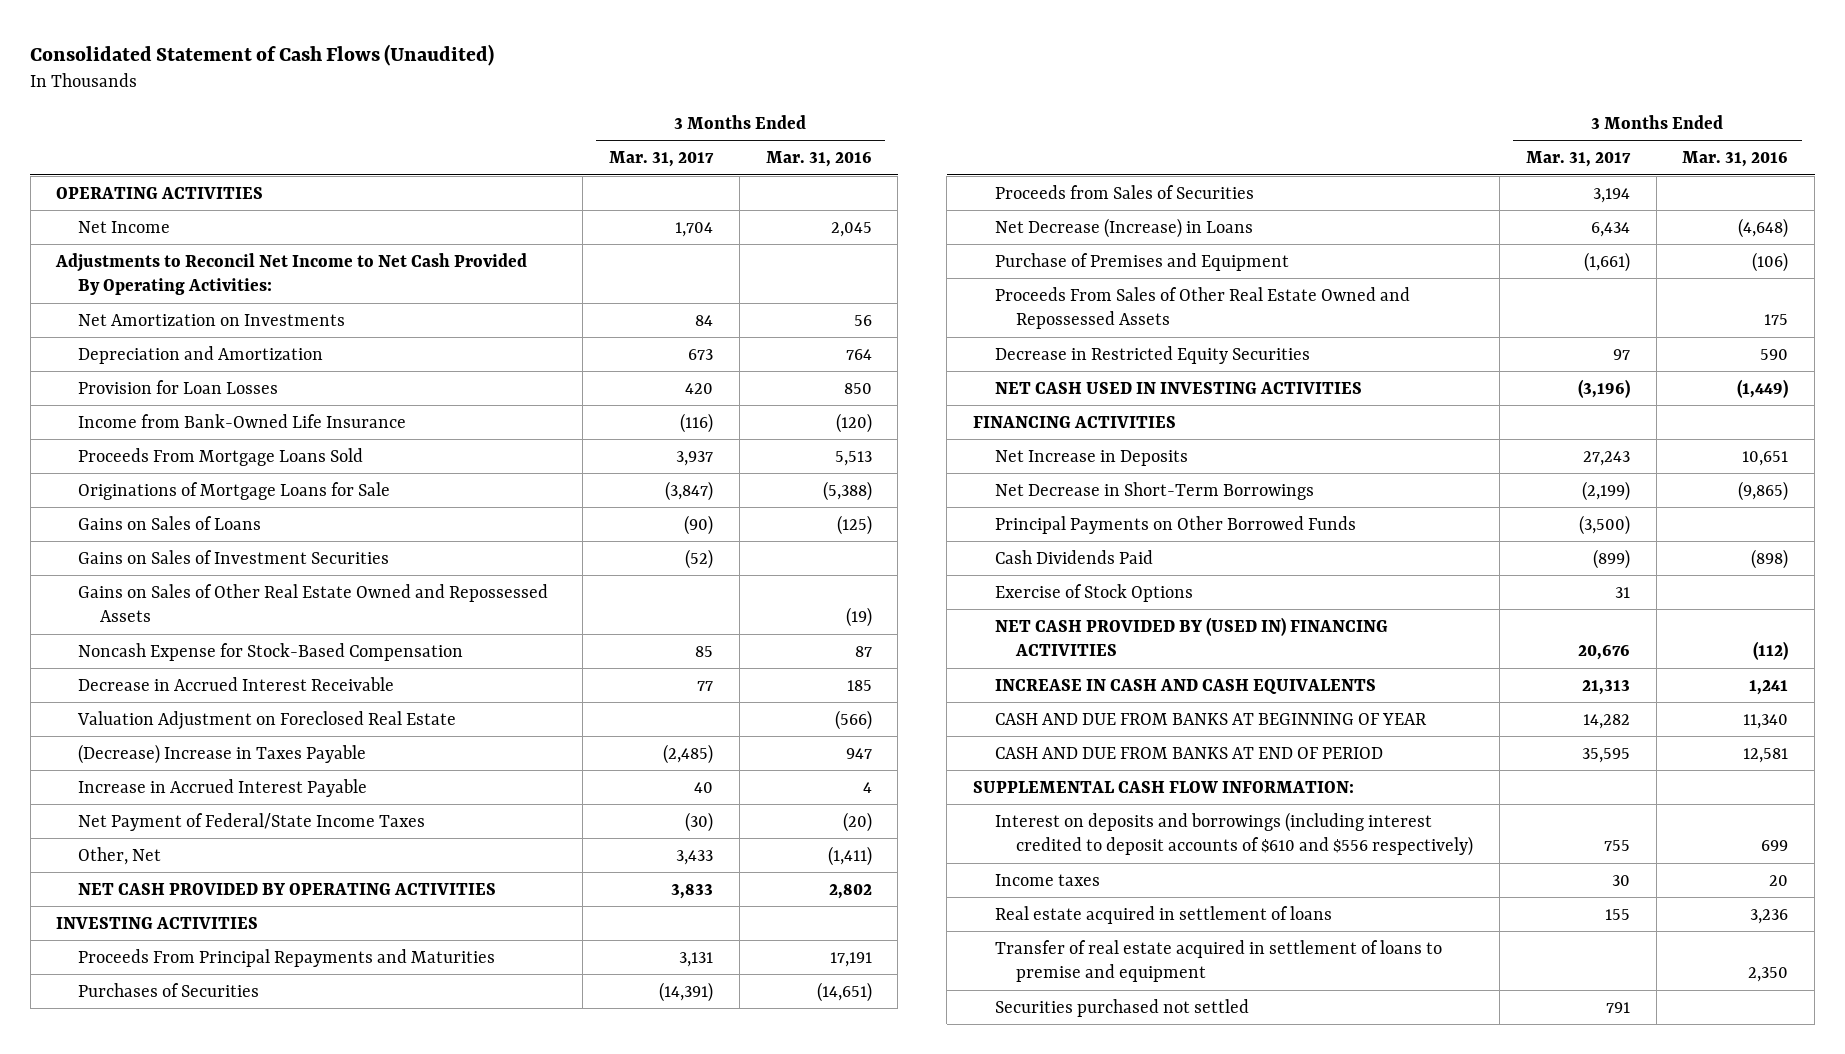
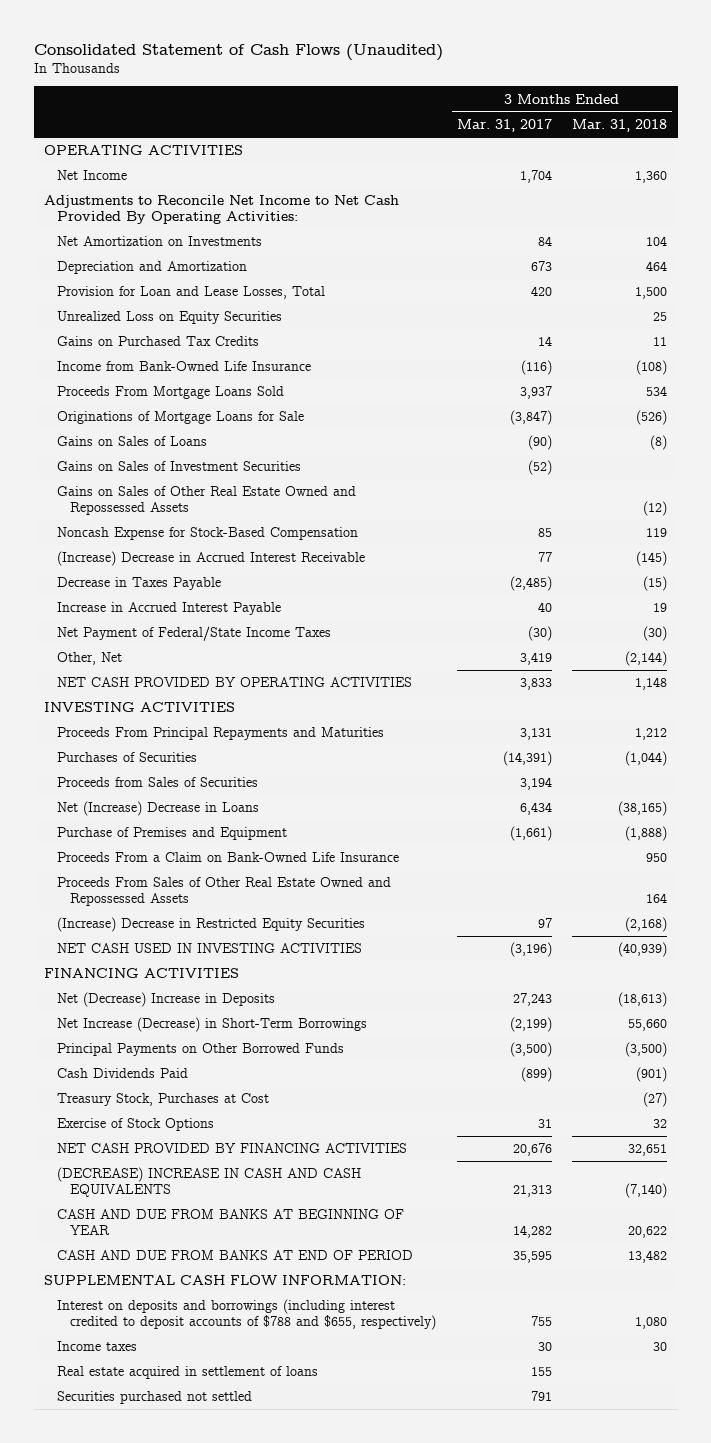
[765,151,872,168] Mar. 31, 2016 -> none
none -> [572,119,668,133] Mar. 31, 2018
[55,252,528,296] Adjustments to Reconcil Net Income to Net Cash Provided By Operating Activities: -> [43,195,399,225] Adjustments to Reconcile Net Income to Net Cash Provided By Operating Activities:
[77,379,278,394] Provision for Loan Losses -> [57,286,326,300] Provision for Loan and Lease Losses, Total
none -> [57,311,283,325] Unrealized Loss on Equity Securities
none -> [57,336,260,347] Gains on Purchased Tax Credits
[76,710,456,730] Valuation Adjustment on Foreclosed Real Estate -> none
[77,676,394,691] Decrease in Accrued Interest Receivable -> [57,551,366,567] (Increase) Decrease in Accrued Interest Receivable
[77,743,366,764] (Decrease) Increase in Taxes Payable -> [57,577,222,591] Decrease in Taxes Payable
[676,849,714,865] 3,433 -> [519,652,552,666] 3,419
[994,217,1253,238] Net Decrease (Increase) in Loans -> [57,801,260,817] Net (Increase) Decrease in Loans
none -> [57,852,400,863] Proceeds From a Claim on Bank-Owned Life Insurance
[994,345,1310,364] Decrease in Restricted Equity Securities -> [57,917,366,933] (Increase) Decrease in Restricted Equity Securities
[994,449,1188,466] Net Increase in Deposits -> [57,992,276,1008] Net (Decrease) Increase in Deposits
[994,481,1314,500] Net Decrease in Short-Term Borrowings -> [57,1017,368,1033] Net Increase (Decrease) in Short-Term Borrowings
none -> [57,1093,270,1107] Treasury Stock, Purchases at Cost
[994,616,1388,657] NET CASH PROVIDED BY (USED IN) FINANCING ACTIVITIES -> [57,1143,408,1154] NET CASH PROVIDED BY FINANCING ACTIVITIES
[994,678,1376,694] INCREASE IN CASH AND CASH EQUIVALENTS -> [57,1167,362,1198] (DECREASE) INCREASE IN CASH AND CASH EQUIVALENTS
[994,811,1474,857] Interest on deposits and borrowings (including interest credited to deposit accounts of $610 and $556 respectively) -> [57,1299,437,1331] Interest on deposits and borrowings (including interest credited to deposit accounts of $788 and $655, respectively)
[994,939,1442,983] Transfer of real estate acquired in settlement of loans to premise and equipment -> none

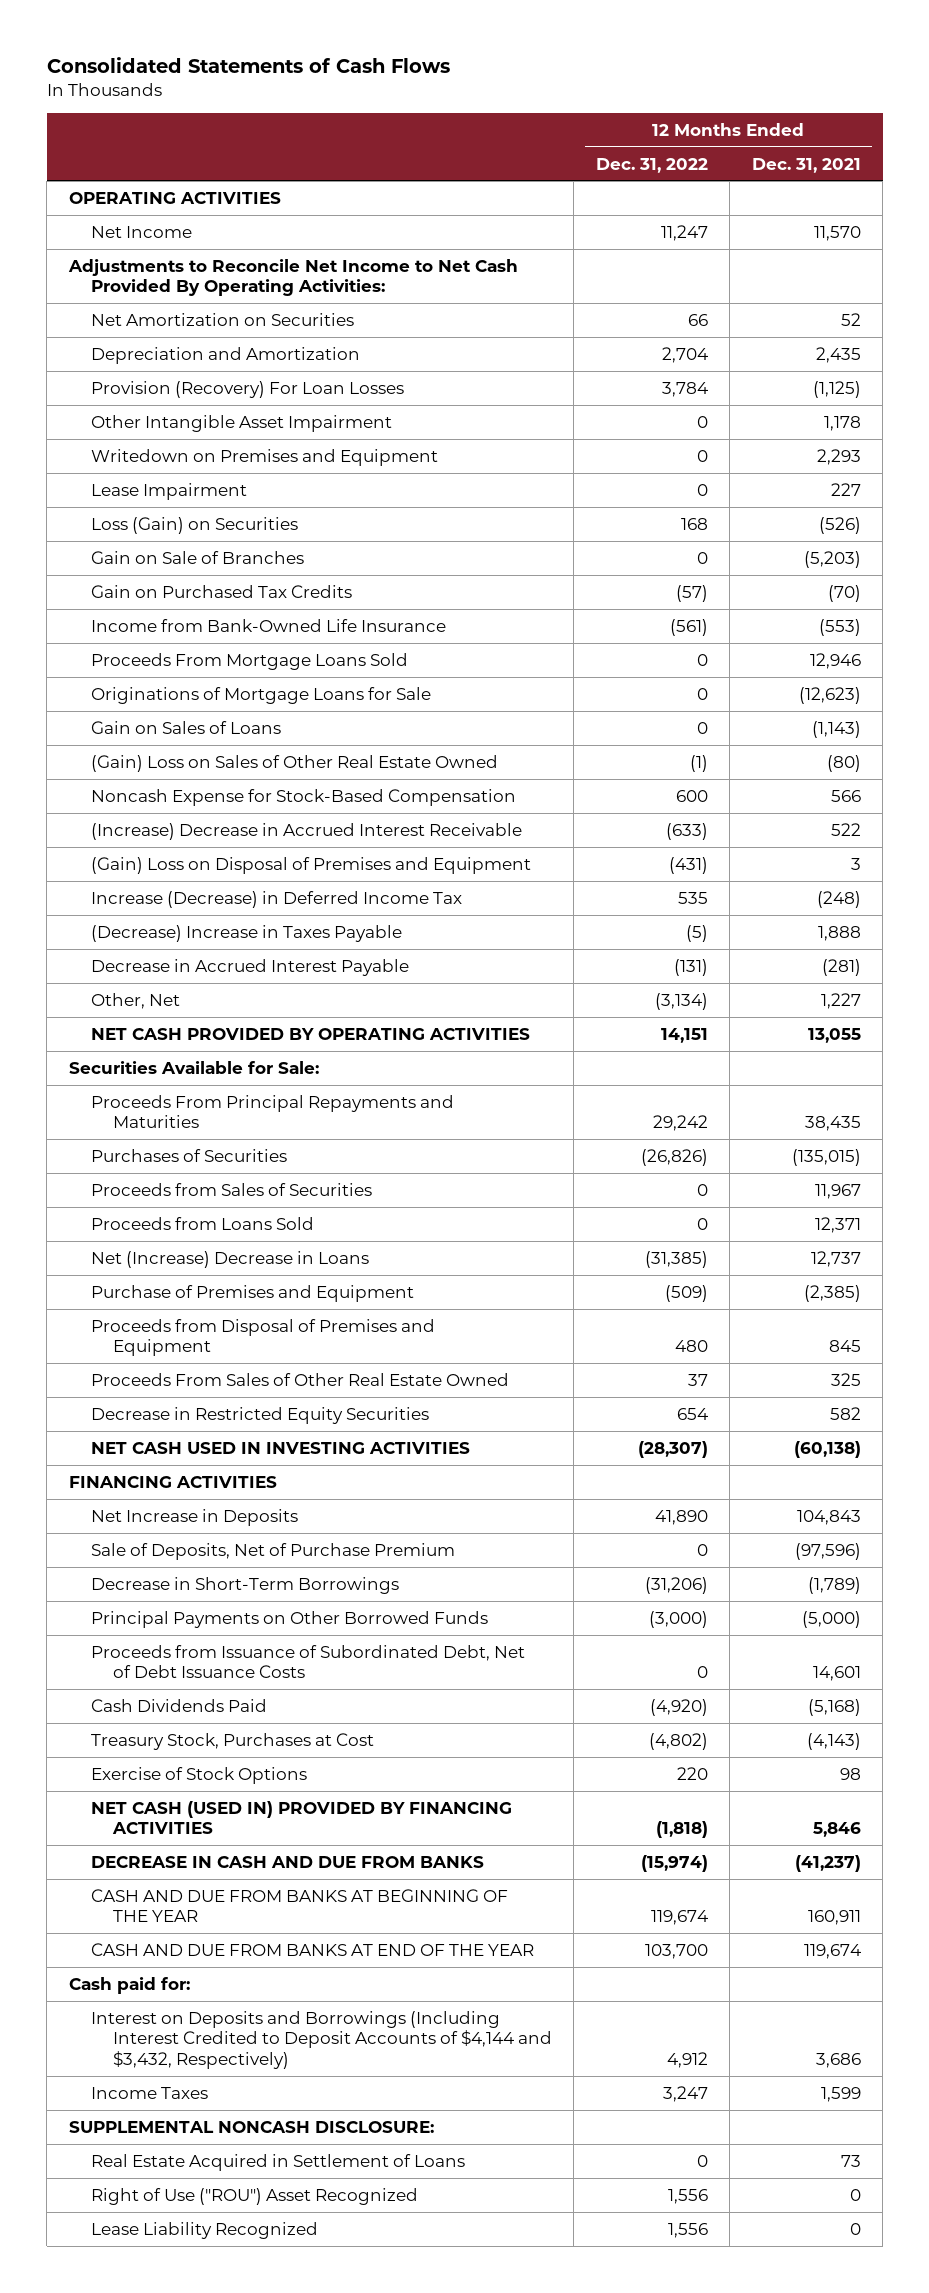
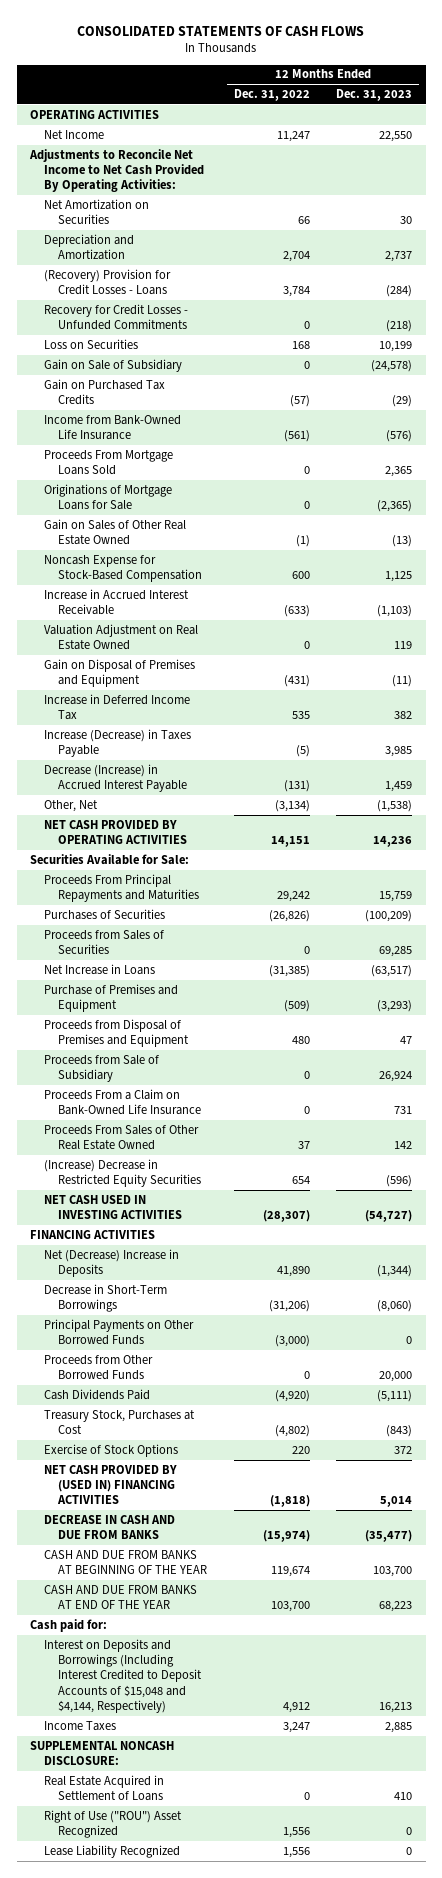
[46,57,450,74] Consolidated Statements of Cash Flows -> [77,25,365,36] CONSOLIDATED STATEMENTS OF CASH FLOWS
[751,157,861,173] Dec. 31, 2021 -> none
none -> [336,88,413,101] Dec. 31, 2023
[90,414,392,432] Other Intangible Asset Impairment -> none
[90,448,438,466] Writedown on Premises and Equipment -> none
[90,482,247,500] Lease Impairment -> none
[90,380,404,398] Provision (Recovery) For Loan Losses -> [44,268,172,296] (Recovery) Provision for Credit Losses - Loans
none -> [44,303,189,331] Recovery for Credit Losses - Unfunded Commitments
[90,516,298,534] Loss (Gain) on Securities -> [44,338,139,349] Loss on Securities
[90,550,304,564] Gain on Sale of Branches -> [44,358,183,372] Gain on Sale of Subsidiary
[90,720,281,734] Gain on Sales of Loans -> none
[90,754,498,772] (Gain) Loss on Sales of Other Real Estate Owned -> [44,518,187,546] Gain on Sales of Other Real Estate Owned
[90,822,522,840] (Increase) Decrease in Accrued Interest Receivable -> [44,588,190,616] Increase in Accrued Interest Receivable
none -> [44,623,199,651] Valuation Adjustment on Real Estate Owned
[90,856,531,874] (Gain) Loss on Disposal of Premises and Equipment -> [44,658,196,688] Gain on Disposal of Premises and Equipment
[90,890,462,908] Increase (Decrease) in Deferred Income Tax -> [44,693,191,721] Increase in Deferred Income Tax
[90,924,402,942] (Decrease) Increase in Taxes Payable -> [44,728,192,758] Increase (Decrease) in Taxes Payable
[90,958,409,976] Decrease in Accrued Interest Payable -> [44,763,187,793] Decrease (Increase) in Accrued Interest Payable
[90,1216,314,1230] Proceeds from Loans Sold -> none
[90,1250,369,1268] Net (Increase) Decrease in Loans -> [44,963,156,975] Net Increase in Loans
none -> [44,1054,160,1083] Proceeds from Sale of Subsidiary
none -> [44,1088,201,1116] Proceeds From a Claim on Bank-Owned Life Insurance
[90,1406,429,1424] Decrease in Restricted Equity Securities -> [44,1158,201,1188] (Increase) Decrease in Restricted Equity Securities
[90,1542,455,1560] Sale of Deposits, Net of Purchase Premium -> none
[90,1508,298,1526] Net Increase in Deposits -> [44,1248,180,1278] Net (Decrease) Increase in Deposits
[90,1644,525,1679] Proceeds from Issuance of Subordinated Debt, Net of Debt Issuance Costs -> none
none -> [44,1354,154,1381] Proceeds from Other Borrowed Funds
[90,1800,512,1835] NET CASH (USED IN) PROVIDED BY FINANCING ACTIVITIES -> [44,1464,178,1505] NET CASH PROVIDED BY (USED IN) FINANCING ACTIVITIES
[90,2010,553,2070] Interest on Deposits and Borrowings (Including Interest Credited to Deposit Accounts of $4,144 and $3,432, Respectively) -> [44,1638,202,1713] Interest on Deposits and Borrowings (Including Interest Credited to Deposit Accounts of $15,048 and $4,144, Respectively)

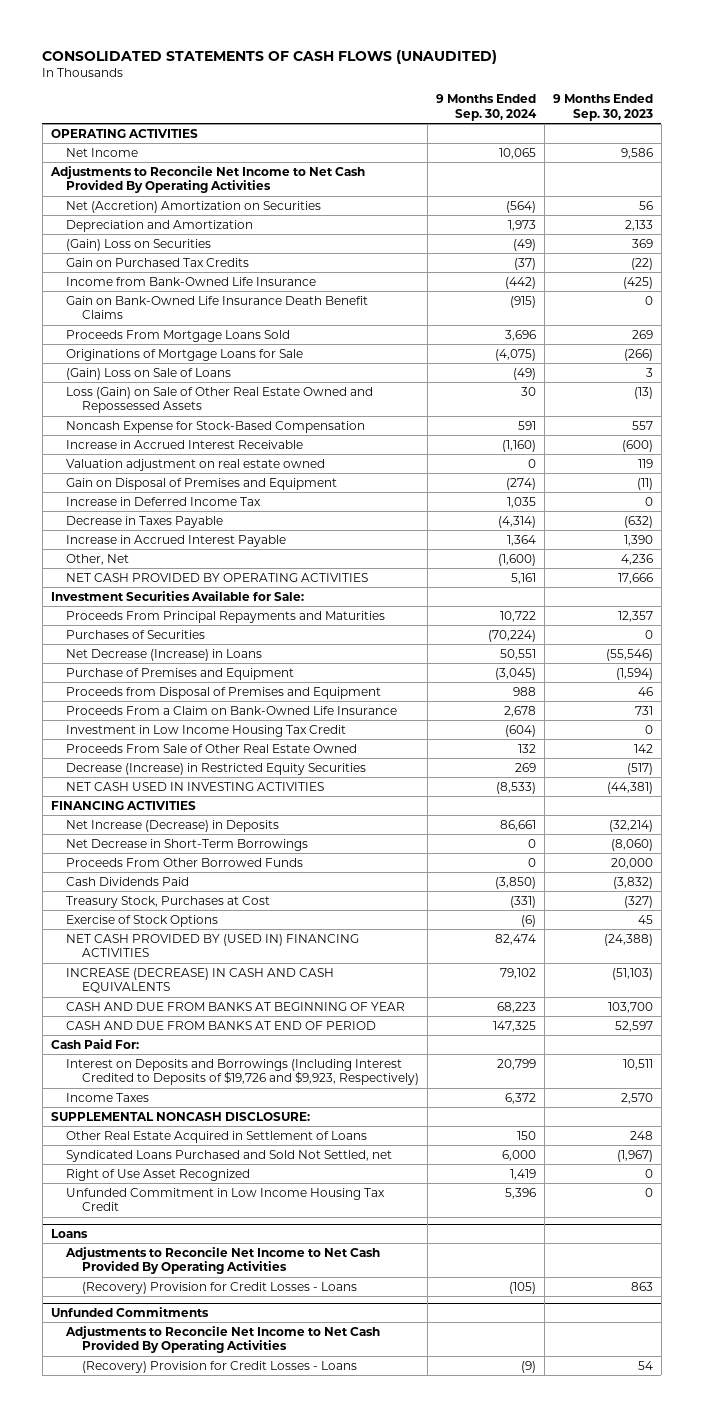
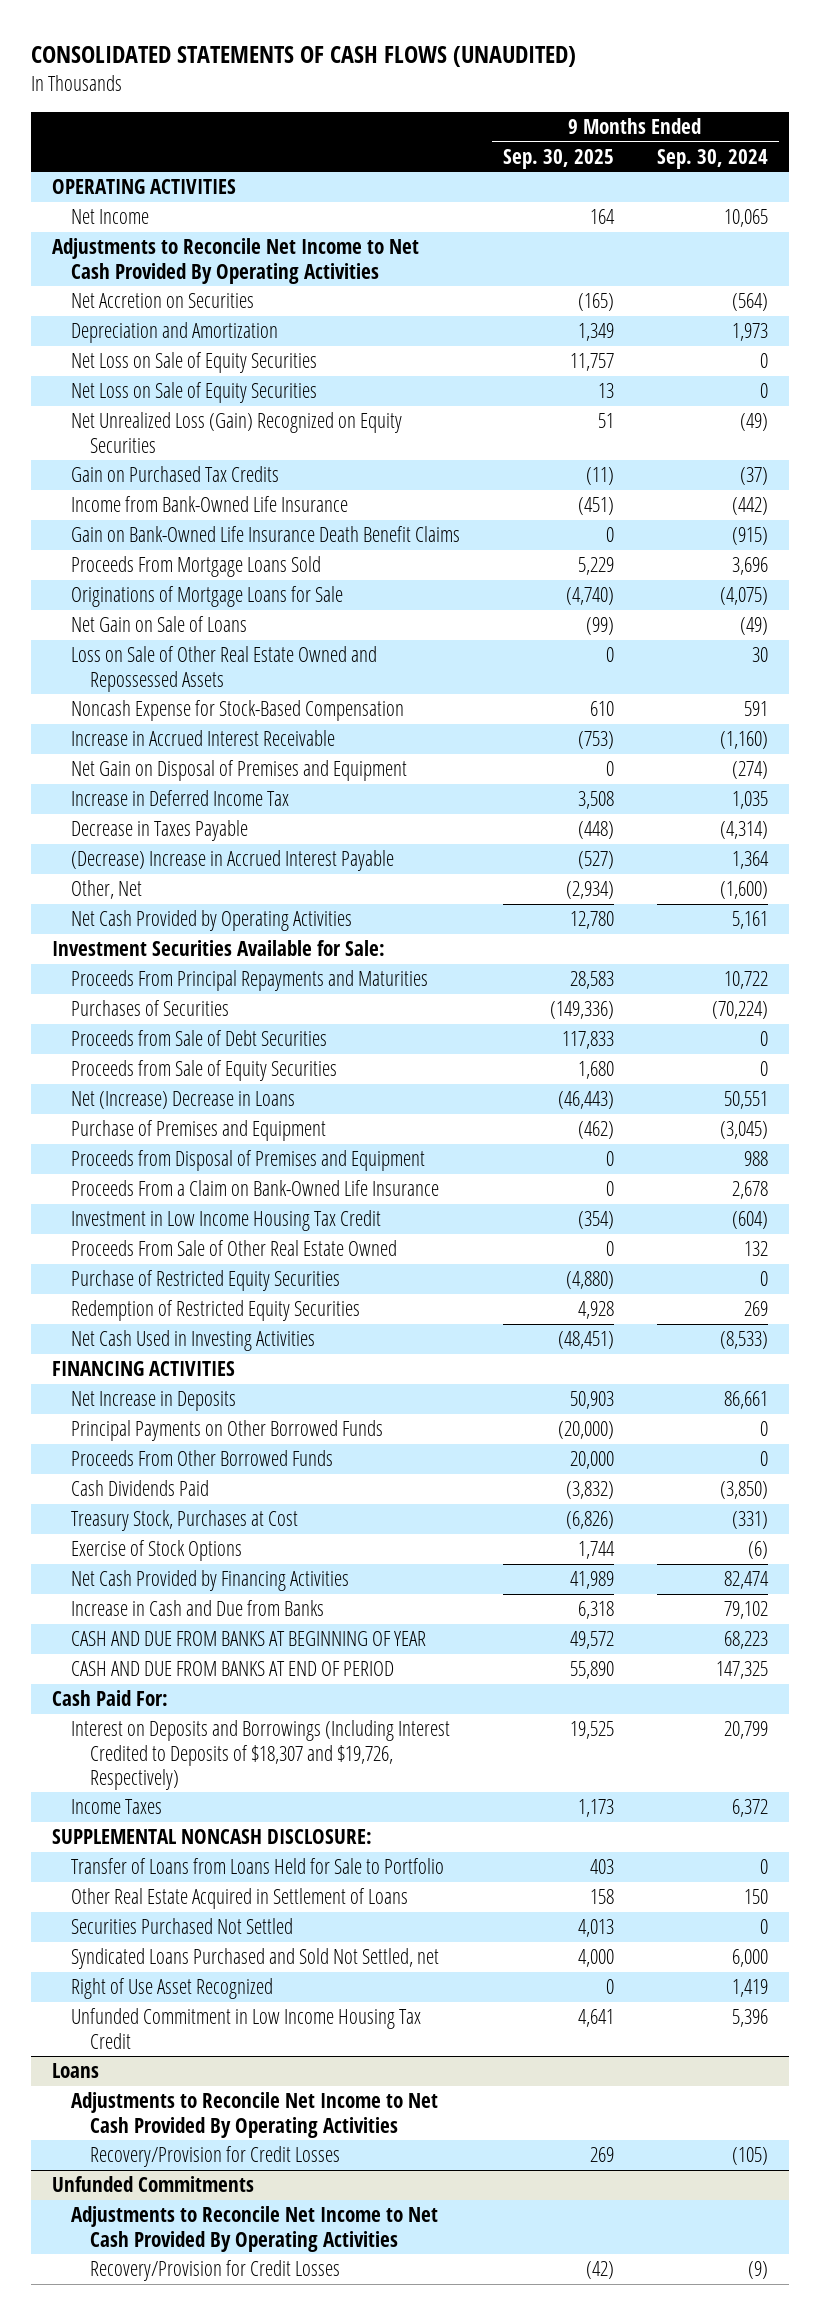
[552,94,653,121] 9 Months Ended Sep. 30, 2023 -> none
none -> [503,148,615,169] Sep. 30, 2025
[66,200,322,213] Net (Accretion) Amortization on Securities -> [71,293,255,309] Net Accretion on Securities
none -> [71,352,318,374] Net Loss on Sale of Equity Securities
none -> [71,382,318,404] Net Loss on Sale of Equity Securities
[66,238,212,251] (Gain) Loss on Securities -> [71,412,403,453] Net Unrealized Loss (Gain) Recognized on Equity Securities
[66,367,232,380] (Gain) Loss on Sale of Loans -> [71,616,248,633] Net Gain on Sale of Loans
[66,386,374,414] Loss (Gain) on Sale of Other Real Estate Owned and Repossessed Assets -> [71,646,378,692] Loss on Sale of Other Real Estate Owned and Repossessed Assets
[66,458,326,471] Valuation adjustment on real estate owned -> none
[66,477,338,490] Gain on Disposal of Premises and Equipment -> [71,760,408,782] Net Gain on Disposal of Premises and Equipment
[66,534,287,547] Increase in Accrued Interest Payable -> [71,850,395,872] (Decrease) Increase in Accrued Interest Payable
[66,572,369,582] NET CASH PROVIDED BY OPERATING ACTIVITIES -> [71,910,353,932] Net Cash Provided by Operating Activities
none -> [71,1030,328,1047] Proceeds from Sale of Debt Securities
none -> [71,1060,338,1082] Proceeds from Sale of Equity Securities
[66,648,263,661] Net Decrease (Increase) in Loans -> [71,1091,296,1110] Net (Increase) Decrease in Loans
none -> [71,1270,341,1292] Purchase of Restricted Equity Securities
[66,762,367,775] Decrease (Increase) in Restricted Equity Securities -> [71,1300,361,1322] Redemption of Restricted Equity Securities
[66,781,325,791] NET CASH USED IN INVESTING ACTIVITIES -> [71,1330,316,1352] Net Cash Used in Investing Activities
[66,838,309,851] Net Decrease in Short-Term Borrowings -> none
[66,819,280,832] Net Increase (Decrease) in Deposits -> [71,1391,237,1412] Net Increase in Deposits
none -> [71,1420,384,1442] Principal Payments on Other Borrowed Funds
[66,933,360,958] NET CASH PROVIDED BY (USED IN) FINANCING ACTIVITIES -> [71,1570,350,1592] Net Cash Provided by Financing Activities
[66,967,335,994] INCREASE (DECREASE) IN CASH AND CASH EQUIVALENTS -> [71,1600,325,1617] Increase in Cash and Due from Banks
[66,1058,419,1086] Interest on Deposits and Borrowings (Including Interest Credited to Deposits of $19,726 and $9,923, Respectively) -> [71,1720,451,1790] Interest on Deposits and Borrowings (Including Interest Credited to Deposits of $18,307 and $19,726, Respectively)
none -> [71,1858,445,1875] Transfer of Loans from Loans Held for Sale to Portfolio
none -> [71,1918,294,1935] Securities Purchased Not Settled
[81,1281,357,1294] (Recovery) Provision for Credit Losses - Loans -> [90,2146,341,2168] Recovery/Provision for Credit Losses
[81,1360,357,1373] (Recovery) Provision for Credit Losses - Loans -> [90,2260,341,2282] Recovery/Provision for Credit Losses

